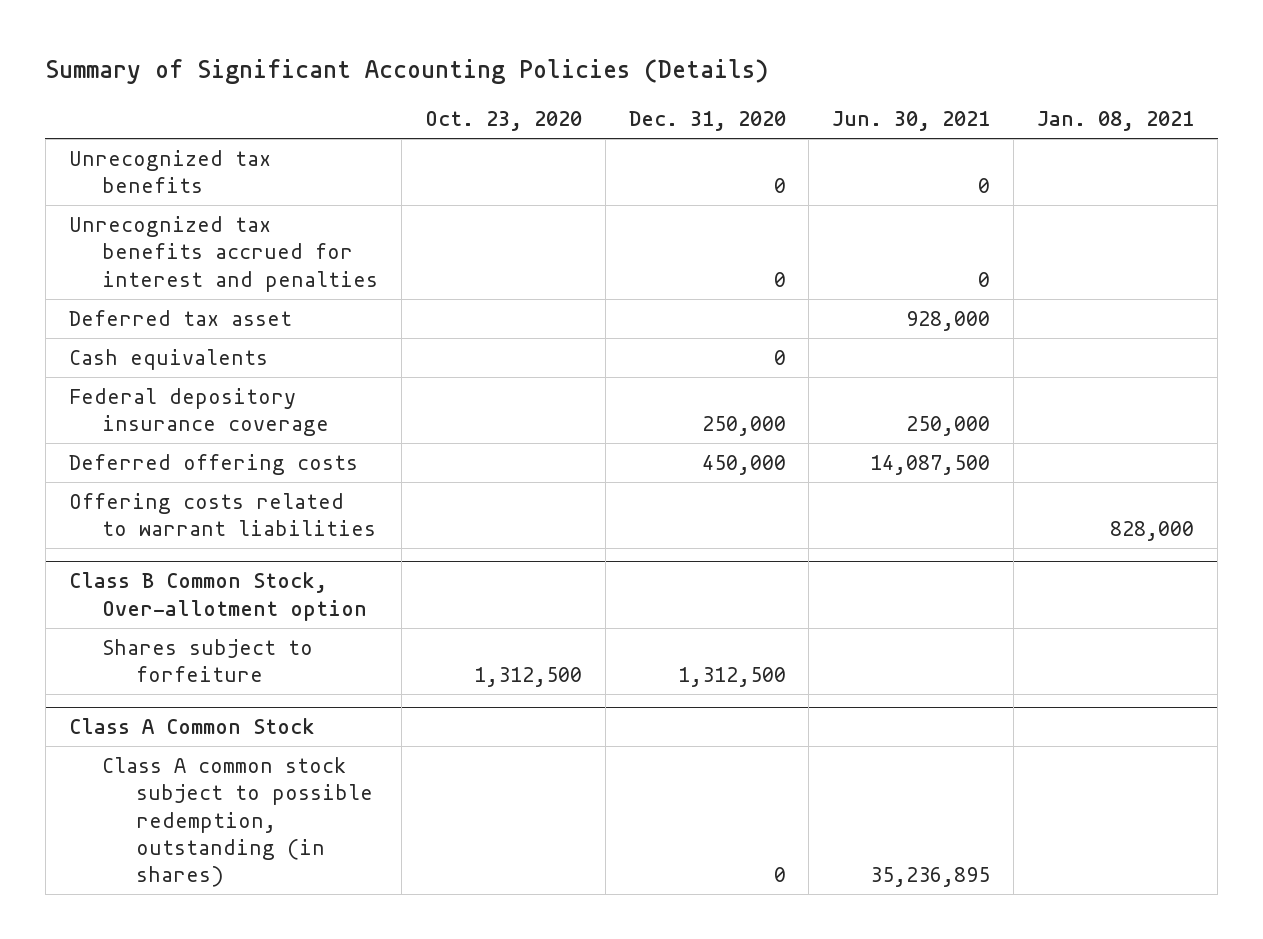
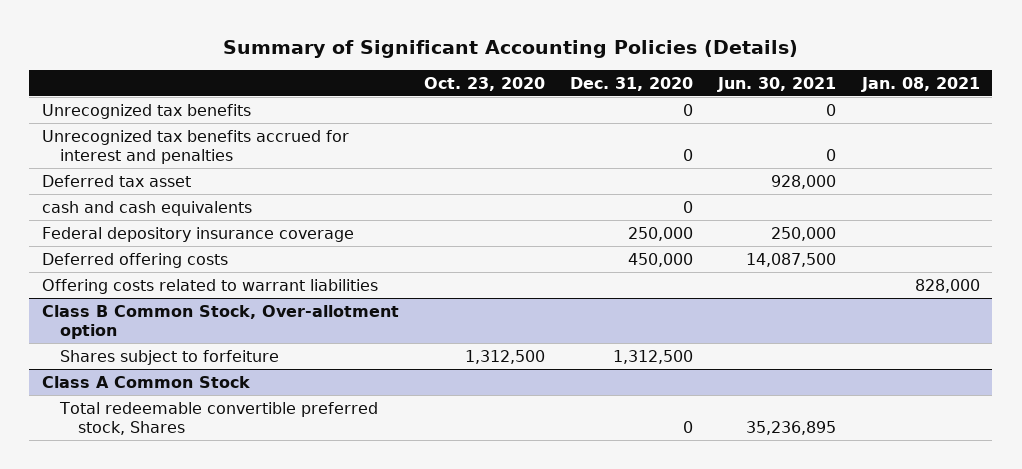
[68,348,268,370] Cash equivalents -> [41,200,252,216] cash and cash equivalents
[102,756,373,888] Class A common stock subject to possible redemption, outstanding (in shares) -> [58,401,378,435] Total redeemable convertible preferred stock, Shares

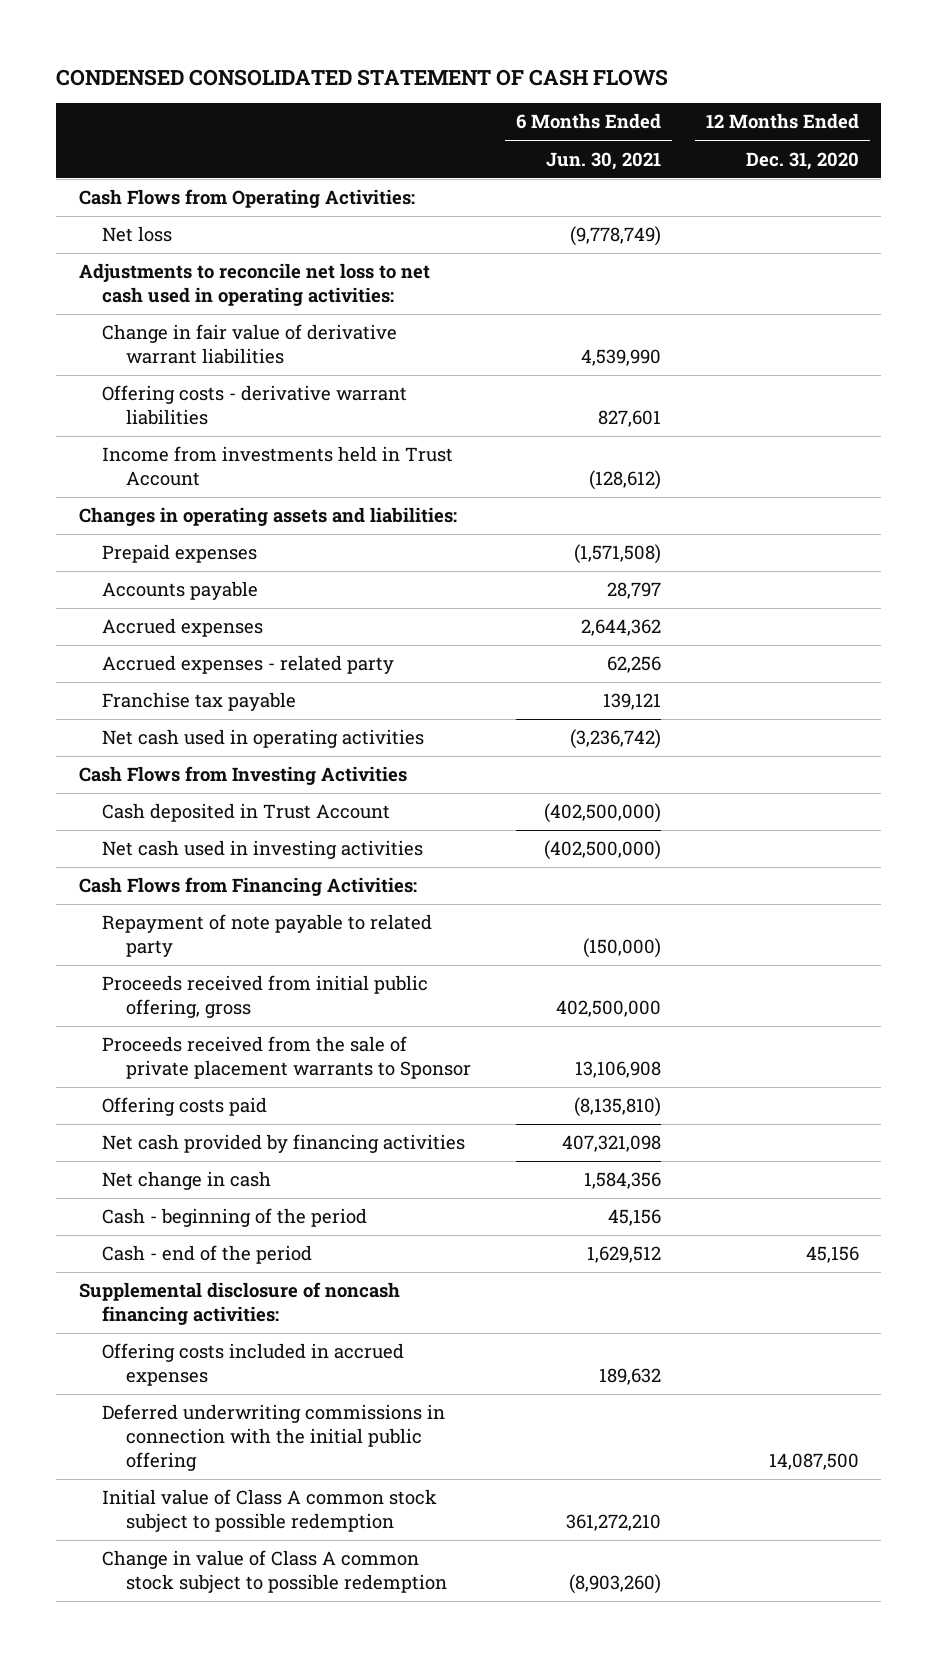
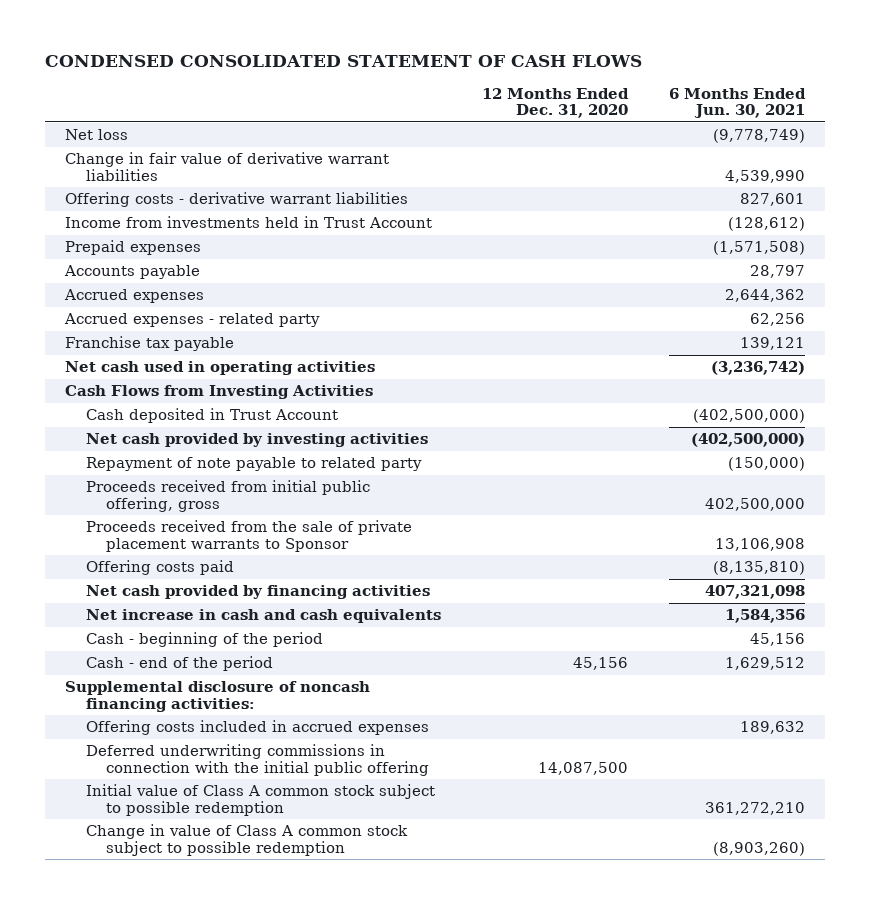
[78,189,415,209] Cash Flows from Operating Activities: -> none
[78,263,430,307] Adjustments to reconcile net loss to net cash used in operating activities: -> none
[78,507,457,527] Changes in operating assets and liabilities: -> none
[78,877,417,897] Cash Flows from Financing Activities: -> none
[102,840,424,860] Net cash used in investing activities -> [85,433,428,448] Net cash provided by investing activities
[102,1171,272,1191] Net change in cash -> [85,609,441,624] Net increase in cash and cash equivalents

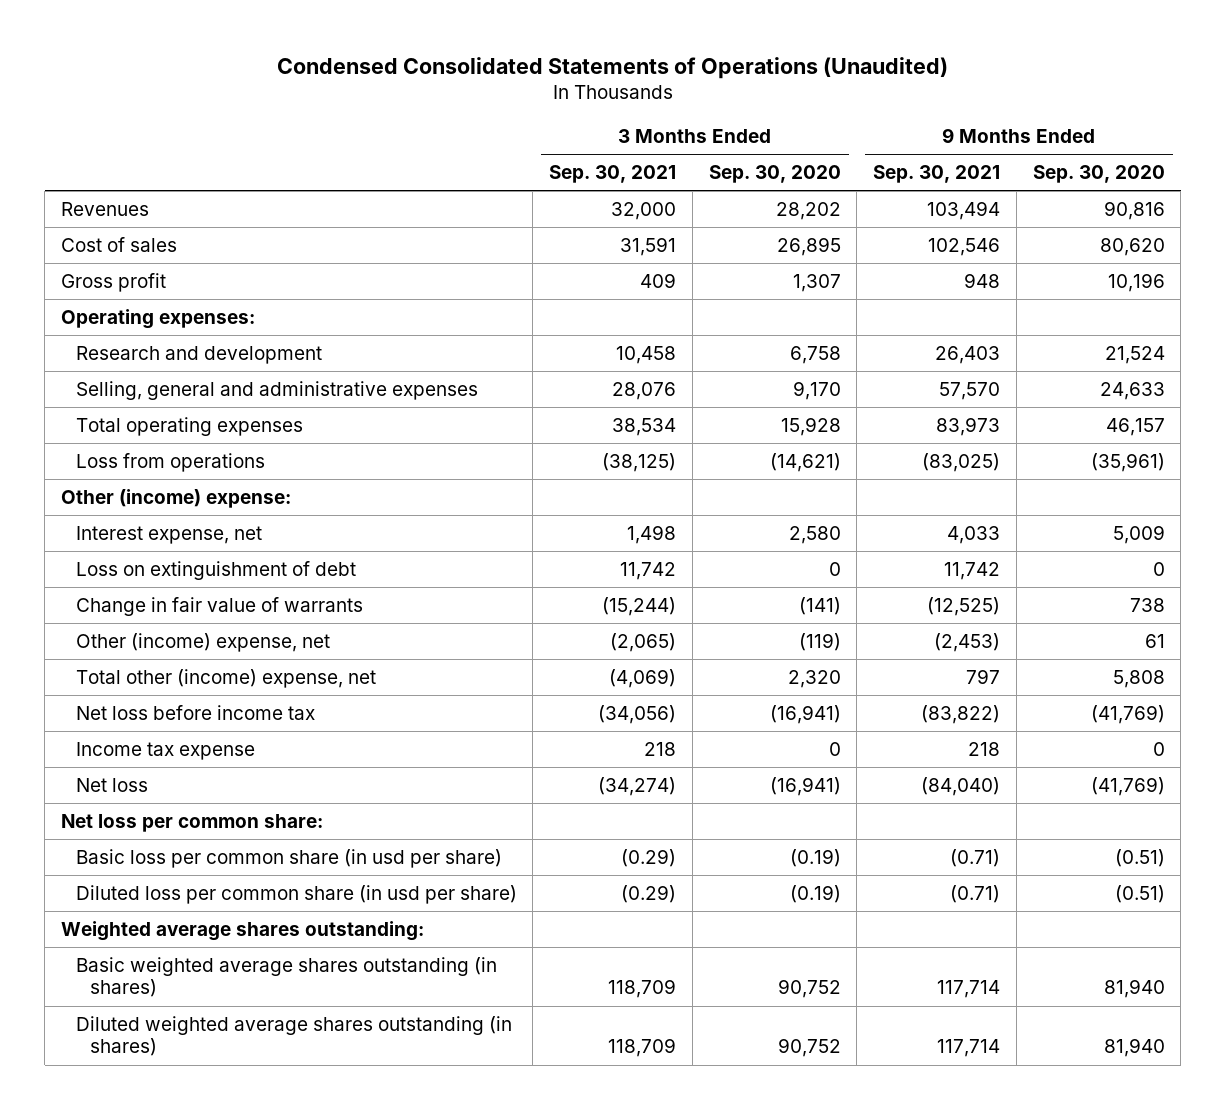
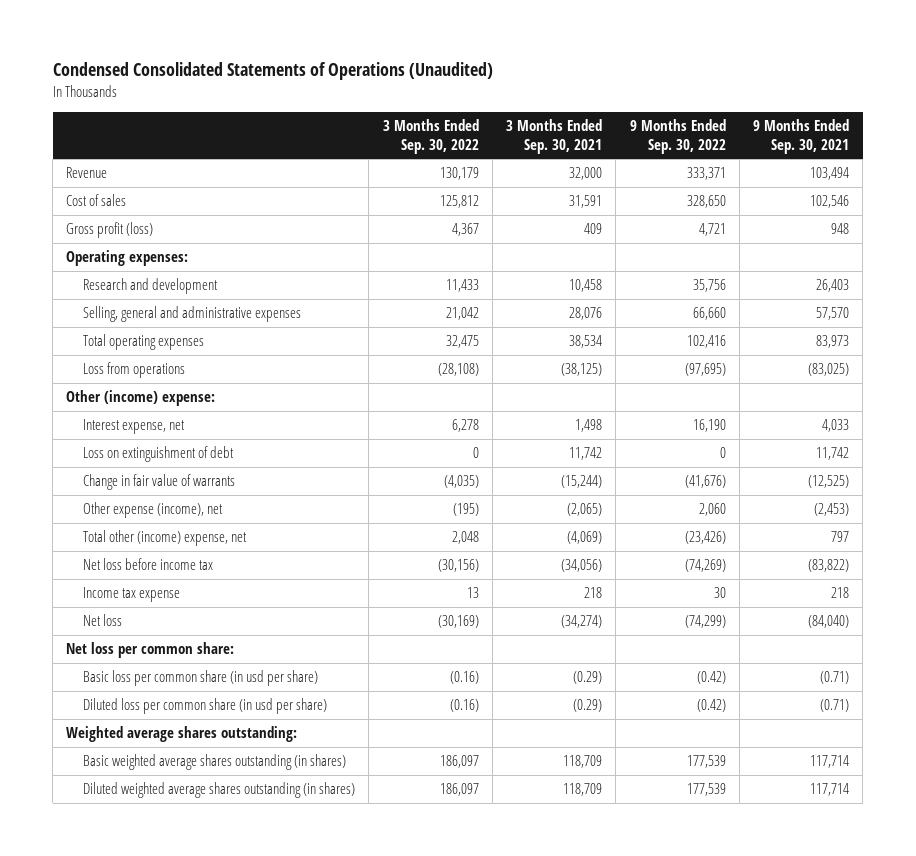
[708,165,841,184] Sep. 30, 2020 -> none
[1032,165,1165,184] Sep. 30, 2020 -> none
none -> [382,119,479,154] 3 Months Ended Sep. 30, 2022
none -> [629,119,726,154] 9 Months Ended Sep. 30, 2022
[61,201,150,216] Revenues -> [66,167,108,179] Revenue
[61,272,167,292] Gross profit -> [66,222,154,239] Gross profit (loss)
[75,632,330,652] Other (income) expense, net -> [83,502,224,519] Other expense (income), net

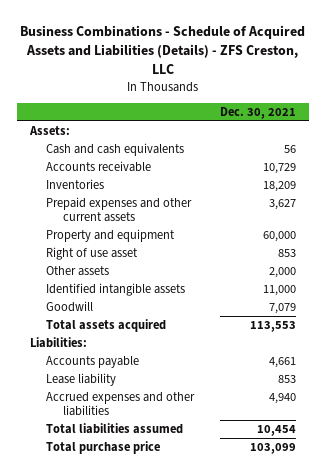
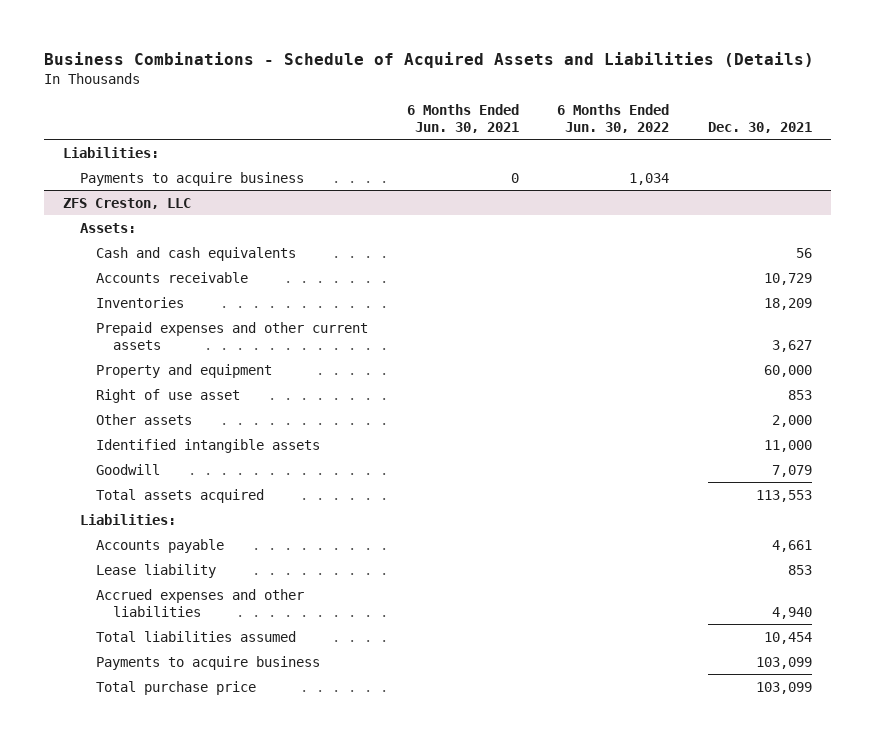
[20,25,306,75] Business Combinations - Schedule of Acquired Assets and Liabilities (Details) - ZFS Creston, LLC -> [43,52,814,69] Business Combinations - Schedule of Acquired Assets and Liabilities (Details)
none -> [406,103,519,133] 6 Months Ended Jun. 30, 2021
none -> [557,103,670,133] 6 Months Ended Jun. 30, 2022
none -> [62,146,159,158] Liabilities:
none -> [79,171,304,186] Payments to acquire business
none -> [62,197,191,209] ZFS Creston, LLC
none -> [96,655,321,670] Payments to acquire business

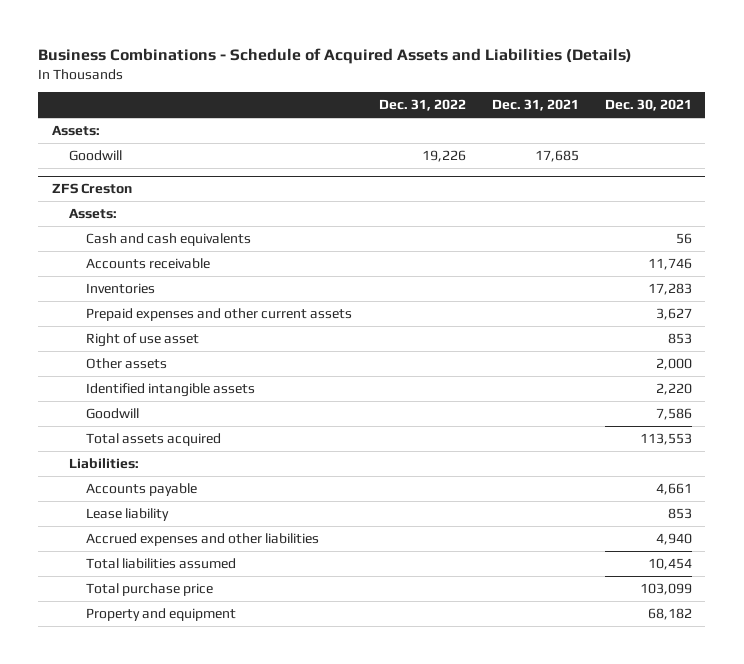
[406,103,519,133] 6 Months Ended Jun. 30, 2021 -> none
[557,103,670,133] 6 Months Ended Jun. 30, 2022 -> none
none -> [378,99,466,112] Dec. 31, 2022
none -> [492,99,580,112] Dec. 31, 2021
[62,146,159,158] Liabilities: -> none
[79,171,304,186] Payments to acquire business -> none
[62,197,191,209] ZFS Creston, LLC -> none
none -> [69,149,123,161] Goodwill
none -> [51,183,132,195] ZFS Creston
none -> [69,207,118,219] Assets:
[763,272,812,285] 10,729 -> [648,257,693,270] 11,746
[763,297,812,310] 18,209 -> [648,282,693,295] 17,283
[96,363,273,378] Property and equipment -> none
[763,439,812,452] 11,000 -> [656,382,693,395] 2,220
[771,464,812,477] 7,079 -> [656,407,693,420] 7,586
[96,655,321,670] Payments to acquire business -> none
none -> [86,607,237,621] Property and equipment

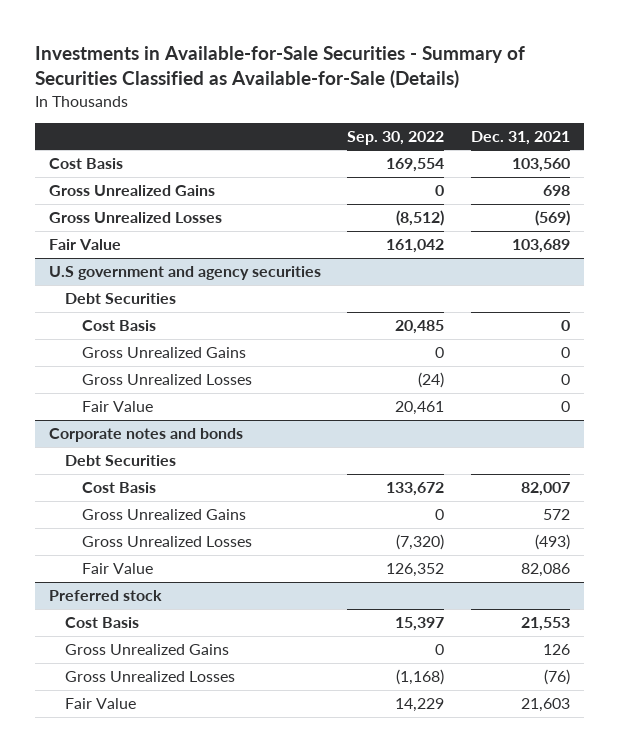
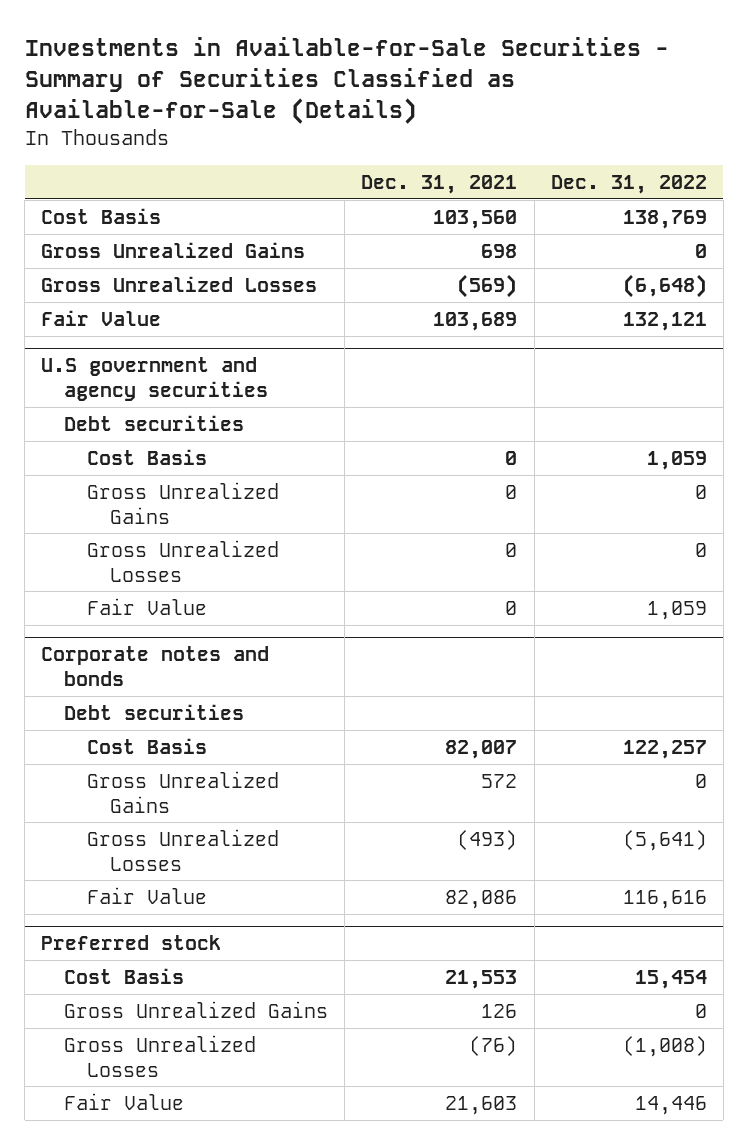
[347,130,445,145] Sep. 30, 2022 -> none
none -> [550,174,707,194] Dec. 31, 2022
[65,293,177,305] Debt Securities -> [64,414,245,431] Debt securities
[65,455,177,467] Debt Securities -> [64,703,245,720] Debt securities

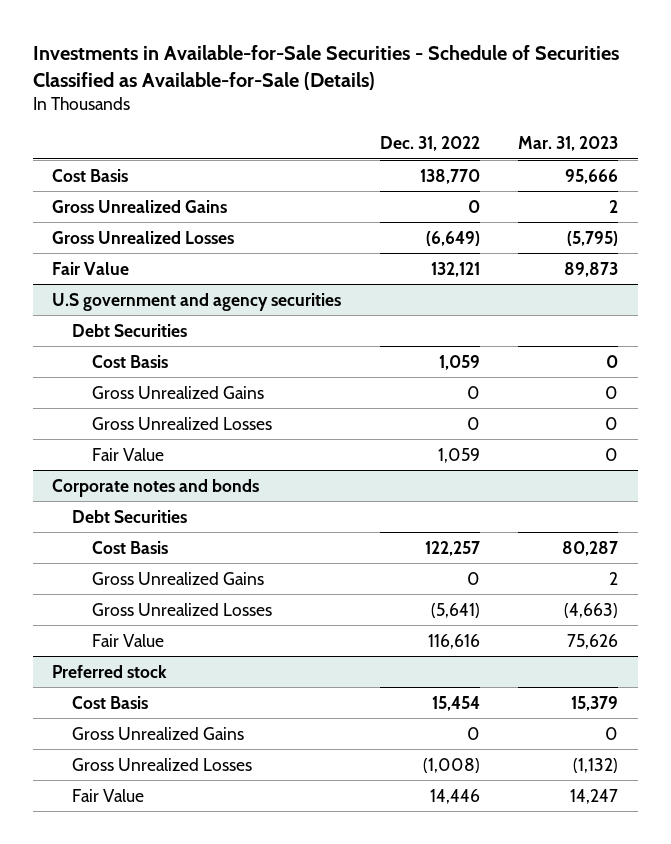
[24,36,669,124] Investments in Available-for-Sale Securities - Summary of Securities Classified as Available-for-Sale (Details) -> [33,45,620,91] Investments in Available-for-Sale Securities - Schedule of Securities Classified as Available-for-Sale (Details)
[361,174,518,194] Dec. 31, 2021 -> none
none -> [518,136,619,152] Mar. 31, 2023
[622,209,707,229] 138,769 -> [419,168,480,184] 138,770
[622,273,707,298] (6,648) -> [425,230,480,246] (6,649)
[64,414,245,431] Debt securities -> [72,323,188,337] Debt Securities
[64,703,245,720] Debt securities -> [72,509,188,523] Debt Securities

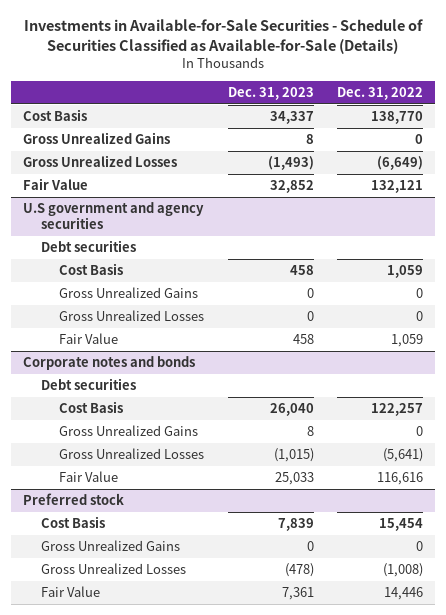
[518,136,619,152] Mar. 31, 2023 -> none
none -> [227,86,314,100] Dec. 31, 2023
[72,323,188,337] Debt Securities -> [40,240,136,253] Debt securities
[72,509,188,523] Debt Securities -> [40,378,136,391] Debt securities

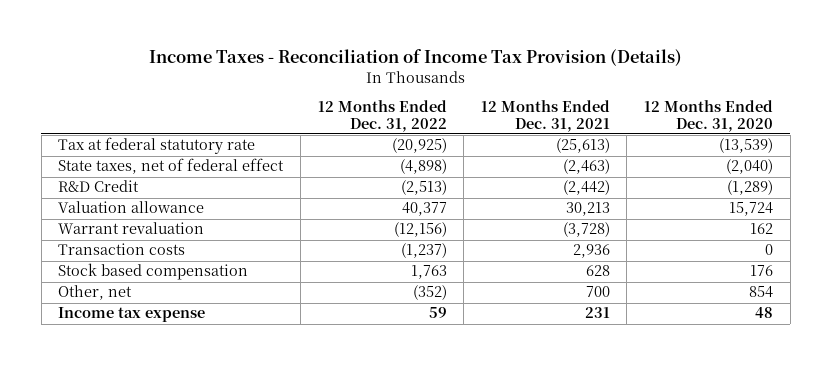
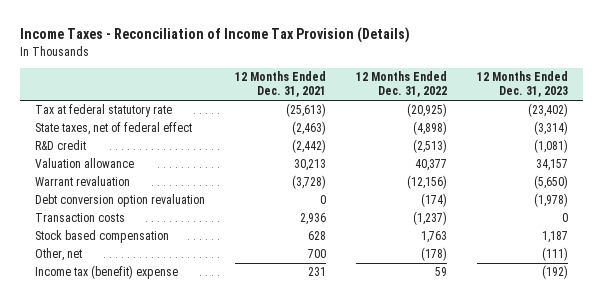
[644,100,774,132] 12 Months Ended Dec. 31, 2020 -> none
none -> [477,71,569,98] 12 Months Ended Dec. 31, 2023
[58,180,140,193] R&D Credit -> [35,140,87,151] R&D credit
none -> [35,194,206,208] Debt conversion option revaluation
[412,285,447,301] (352) -> [421,247,448,262] (178)
[58,307,206,323] Income tax expense -> [35,265,179,280] Income tax (benefit) expense

